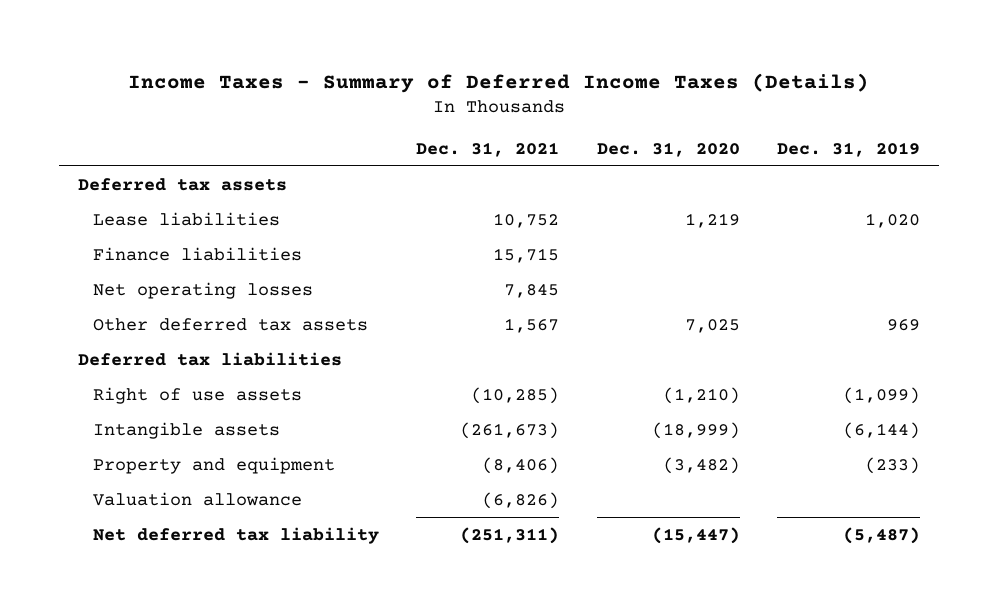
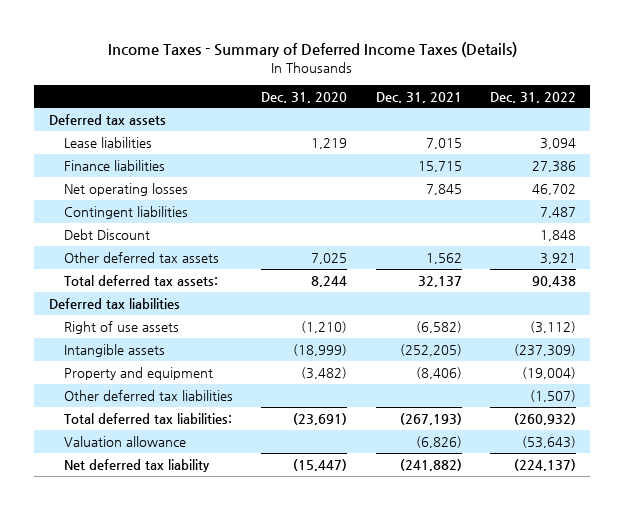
[776,141,920,157] Dec. 31, 2019 -> none
none -> [490,91,577,103] Dec. 31, 2022
[493,212,560,228] 10,752 -> [425,137,462,149] 7,015
none -> [63,205,188,219] Contingent liabilities
none -> [63,228,150,240] Debt Discount
[504,317,560,333] 1,567 -> [425,252,462,264] 1,562
none -> [63,274,218,286] Total deferred tax assets:
[471,386,560,404] (10,285) -> [415,320,462,333] (6,582)
[460,421,560,439] (261,673) -> [399,343,462,356] (252,205)
none -> [63,389,233,401] Other deferred tax liabilities
none -> [63,412,232,424] Total deferred tax liabilities:
[460,526,560,544] (251,311) -> [399,458,462,471] (241,882)

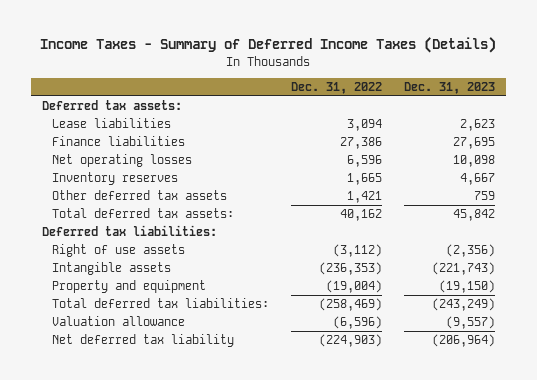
[261,91,348,103] Dec. 31, 2020 -> none
[375,91,462,103] Dec. 31, 2021 -> none
none -> [403,82,495,95] Dec. 31, 2023
[48,113,166,125] Deferred tax assets -> [41,100,182,111] Deferred tax assets:
[63,205,188,219] Contingent liabilities -> none
[63,228,150,240] Debt Discount -> none
[532,183,577,195] 46,702 -> [346,155,382,168] 6,596
none -> [51,172,178,186] Inventory reserves
[540,252,577,264] 3,921 -> [346,191,382,204] 1,421
[532,275,577,287] 90,438 -> [339,209,382,222] 40,162
[48,297,180,309] Deferred tax liabilities -> [41,225,217,237] Deferred tax liabilities:
[514,343,577,356] (237,309) -> [318,262,382,276] (236,353)
[63,389,233,401] Other deferred tax liabilities -> none
[514,412,577,425] (260,932) -> [318,298,382,312] (258,469)
[522,435,577,448] (53,643) -> [332,316,382,330] (6,596)
[514,458,577,471] (224,137) -> [318,334,382,348] (224,903)

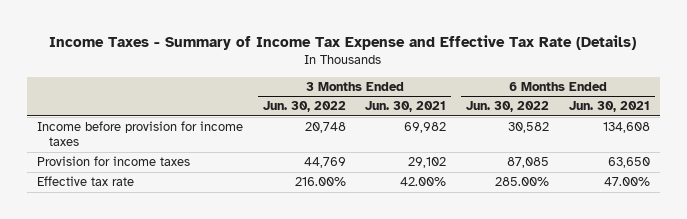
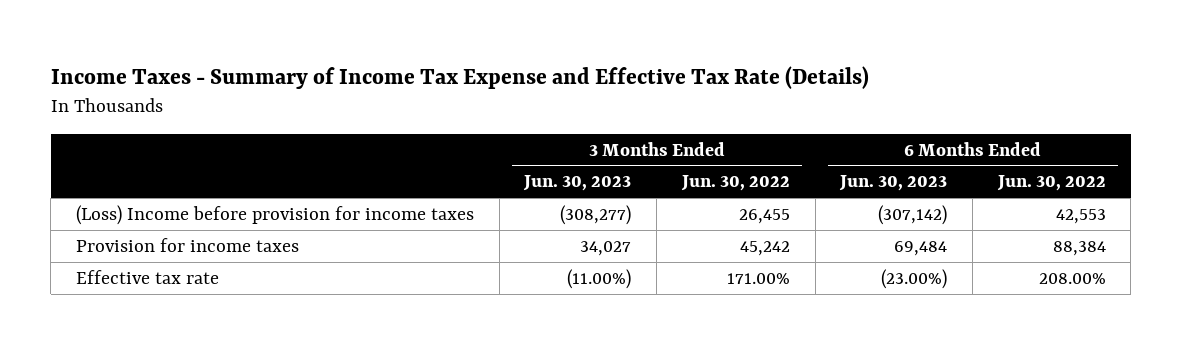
[365,101,447,113] Jun. 30, 2021 -> none
[569,101,651,113] Jun. 30, 2021 -> none
none -> [523,175,632,192] Jun. 30, 2023
none -> [839,175,948,192] Jun. 30, 2023
[36,121,243,147] Income before provision for income taxes -> [76,204,475,225] (Loss) Income before provision for income taxes
[304,122,346,134] 20,748 -> [738,208,790,224] 26,455
[508,122,550,134] 30,582 -> [1055,208,1106,224] 42,553
[303,157,346,169] 44,769 -> [739,240,790,256] 45,242
[507,157,550,169] 87,085 -> [1052,240,1106,256] 88,384
[294,177,346,187] 216.00% -> [726,272,790,284] 171.00%
[495,177,550,187] 285.00% -> [1038,272,1106,284] 208.00%

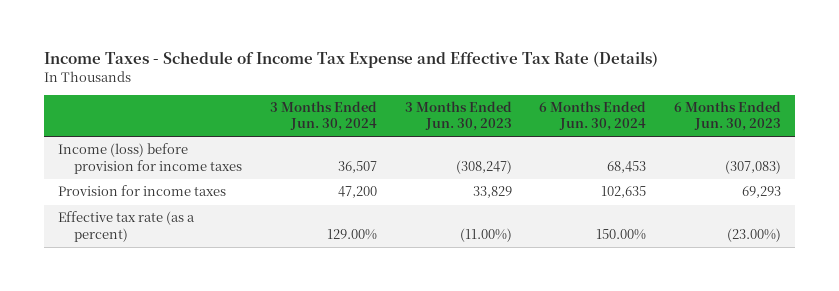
[50,65,869,89] Income Taxes - Summary of Income Tax Expense and Effective Tax Rate (Details) -> [44,51,659,69] Income Taxes - Schedule of Income Tax Expense and Effective Tax Rate (Details)
[680,175,790,192] Jun. 30, 2022 -> none
[996,175,1106,192] Jun. 30, 2022 -> none
none -> [269,101,377,132] 3 Months Ended Jun. 30, 2024
none -> [539,101,647,132] 6 Months Ended Jun. 30, 2024
[76,204,475,225] (Loss) Income before provision for income taxes -> [57,143,243,174] Income (loss) before provision for income taxes
[560,204,632,225] (308,277) -> [455,159,512,174] (308,247)
[878,204,948,225] (307,142) -> [724,159,781,174] (307,083)
[580,240,632,256] 34,027 -> [472,186,512,199] 33,829
[894,240,948,256] 69,484 -> [741,186,781,199] 69,293
[76,269,220,284] Effective tax rate -> [57,211,195,242] Effective tax rate (as a percent)

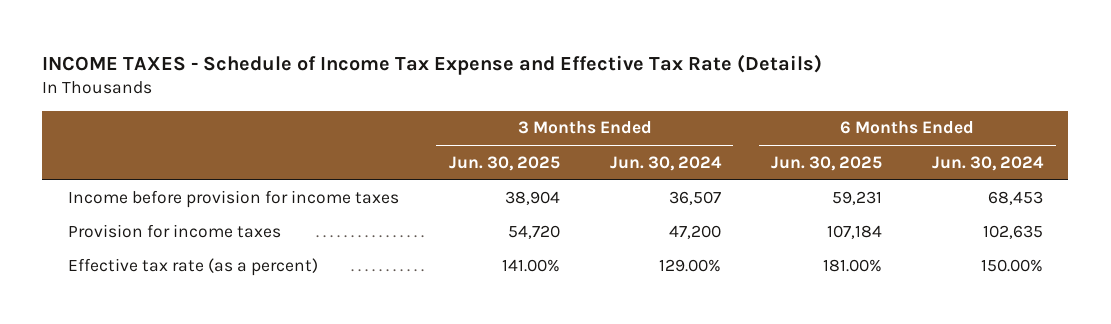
[44,51,659,69] Income Taxes - Schedule of Income Tax Expense and Effective Tax Rate (Details) -> [42,53,823,75] INCOME TAXES - Schedule of Income Tax Expense and Effective Tax Rate (Details)
[404,101,512,132] 3 Months Ended Jun. 30, 2023 -> none
[673,101,781,132] 6 Months Ended Jun. 30, 2023 -> none
none -> [448,155,560,171] Jun. 30, 2025
none -> [771,155,883,171] Jun. 30, 2025
[57,143,243,174] Income (loss) before provision for income taxes -> [67,189,399,208] Income before provision for income taxes

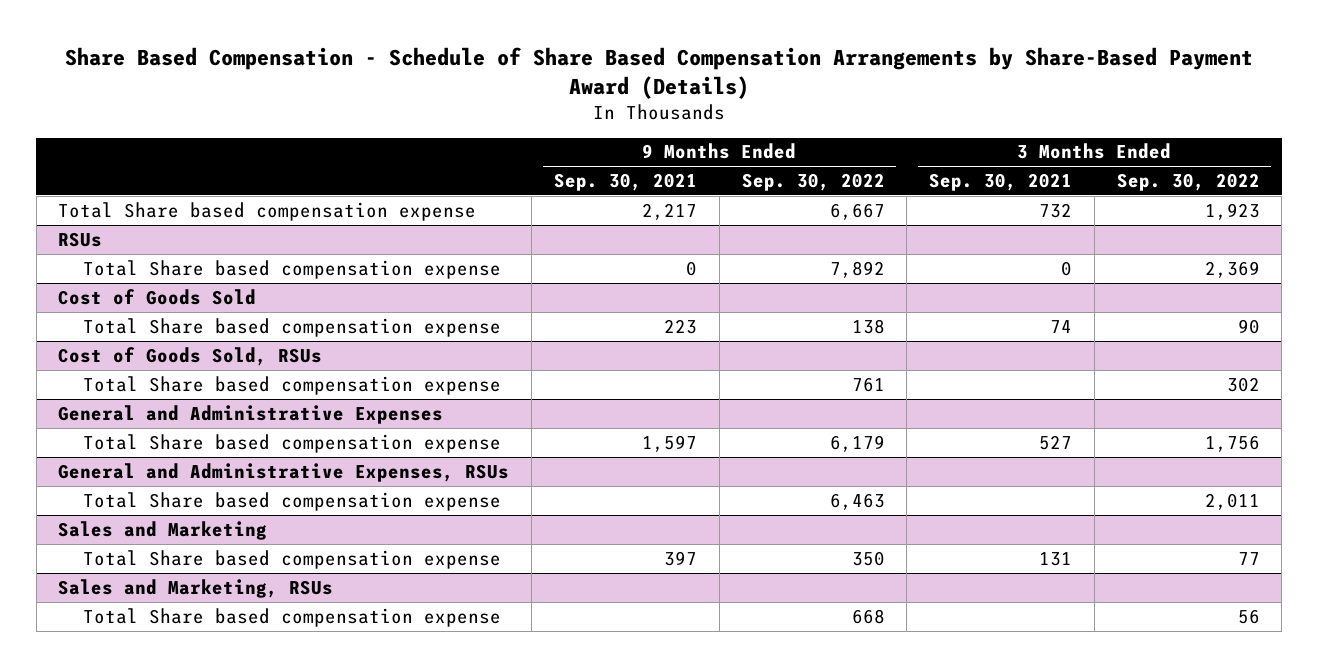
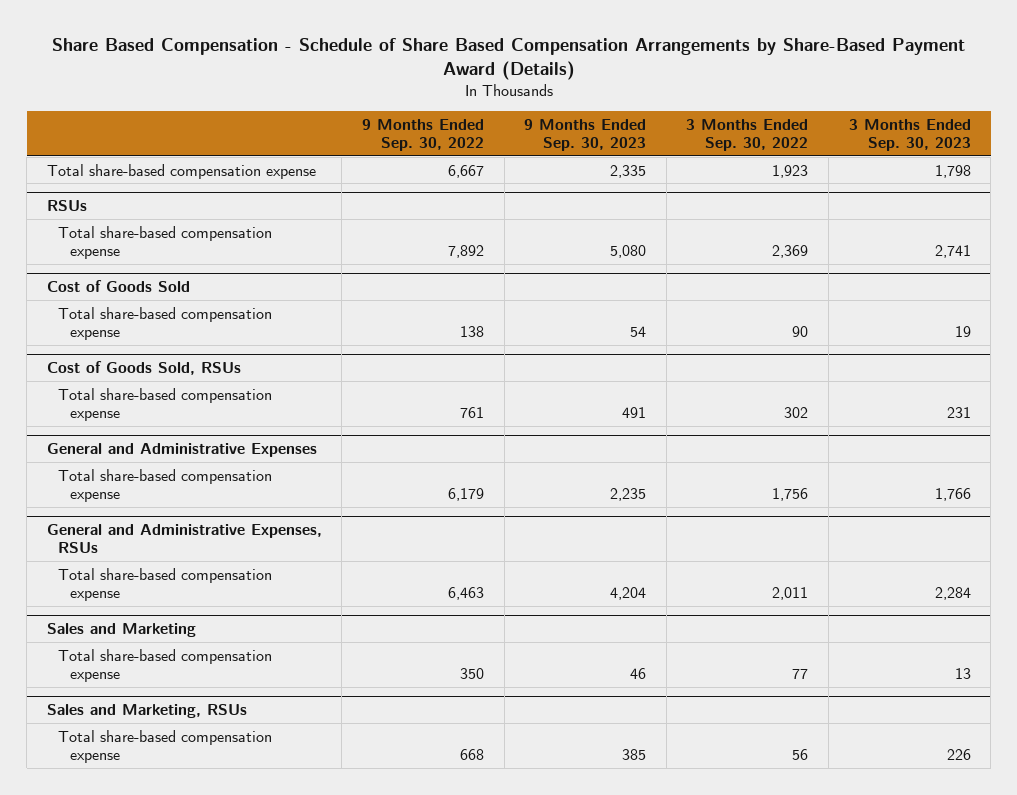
[553,172,697,191] Sep. 30, 2021 -> none
[929,172,1073,191] Sep. 30, 2021 -> none
none -> [524,118,647,152] 9 Months Ended Sep. 30, 2023
none -> [848,118,971,152] 3 Months Ended Sep. 30, 2023
[58,201,477,221] Total Share based compensation expense -> [46,163,316,179] Total share-based compensation expense
[83,259,502,279] Total Share based compensation expense -> [58,225,273,260] Total share-based compensation expense
[83,317,502,337] Total Share based compensation expense -> [58,306,273,341] Total share-based compensation expense
[83,375,502,395] Total Share based compensation expense -> [58,387,273,422] Total share-based compensation expense
[83,433,502,453] Total Share based compensation expense -> [58,468,273,503] Total share-based compensation expense
[83,491,502,511] Total Share based compensation expense -> [58,567,273,602] Total share-based compensation expense
[83,549,502,569] Total Share based compensation expense -> [58,648,273,683] Total share-based compensation expense
[83,607,502,627] Total Share based compensation expense -> [58,729,273,764] Total share-based compensation expense

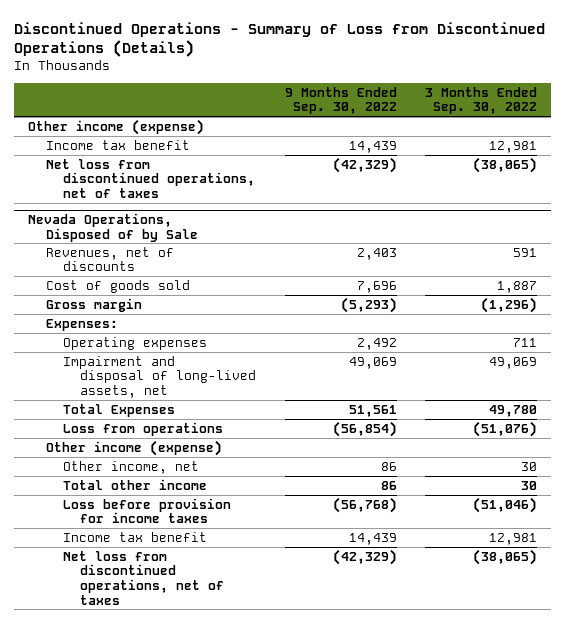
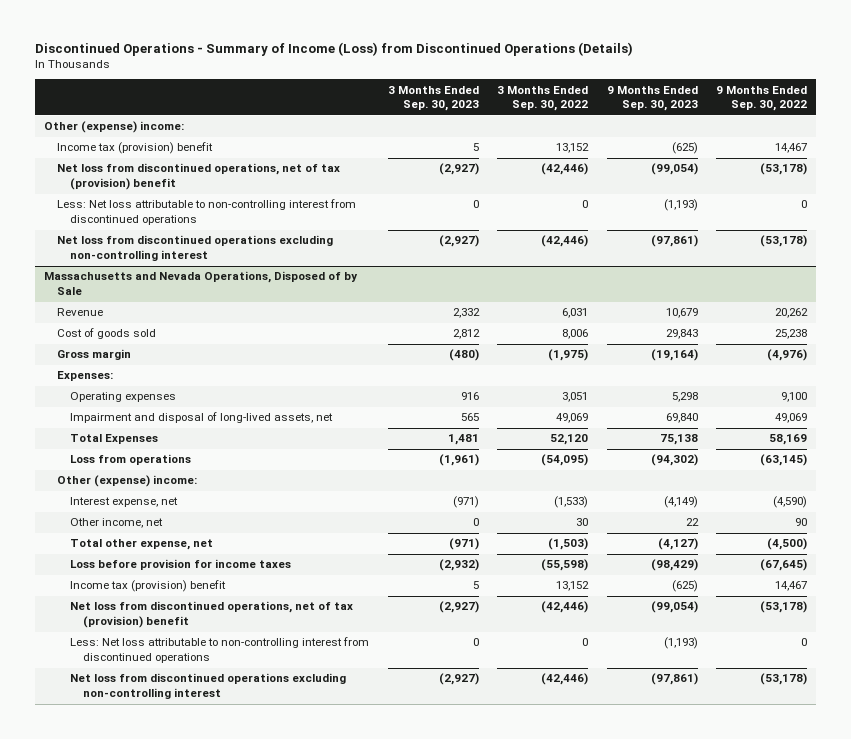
[13,21,545,58] Discontinued Operations - Summary of Loss from Discontinued Operations (Details) -> [35,41,634,56] Discontinued Operations - Summary of Income (Loss) from Discontinued Operations (Details)
none -> [387,85,479,112] 3 Months Ended Sep. 30, 2023
none -> [606,85,698,112] 9 Months Ended Sep. 30, 2023
[45,246,174,272] Revenues, net of discounts -> none
[28,118,205,135] Other income (expense) -> [44,121,185,134] Other (expense) income:
[45,139,190,150] Income tax benefit -> [57,142,214,155] Income tax (provision) benefit
[348,140,397,153] 14,439 -> [774,143,807,154] 14,467
[489,140,538,153] 12,981 -> [556,143,590,154] 13,152
[45,158,256,198] Net loss from discontinued operations, net of taxes -> [57,163,341,191] Net loss from discontinued operations, net of tax (provision) benefit
[332,156,397,173] (42,329) -> [759,163,807,176] (53,178)
[473,156,538,173] (38,065) -> [541,163,589,176] (42,446)
none -> [57,199,357,226] Less: Net loss attributable to non-controlling interest from discontinued operations
none -> [57,235,334,262] Net loss from discontinued operations excluding non-controlling interest
[28,213,198,242] Nevada Operations, Disposed of by Sale -> [44,271,359,296] Massachusetts and Nevada Operations, Disposed of by Sale
none -> [57,308,104,317] Revenue
[356,280,397,293] 7,696 -> [774,329,807,340] 25,238
[497,280,538,293] 1,887 -> [562,329,589,340] 8,006
[340,296,397,313] (5,293) -> [766,349,807,362] (4,976)
[481,296,538,313] (1,296) -> [548,349,589,362] (1,975)
[356,337,397,350] 2,492 -> [780,392,807,403] 9,100
[513,337,538,347] 711 -> [562,392,589,403] 3,051
[63,478,208,490] Total other income -> none
[348,404,397,417] 51,561 -> [768,434,807,446] 58,169
[489,404,538,417] 49,780 -> [550,434,589,446] 52,120
[332,420,397,437] (56,854) -> [759,454,807,467] (63,145)
[473,420,538,437] (51,076) -> [541,454,589,467] (54,095)
[45,439,222,456] Other income (expense) -> [57,475,198,488] Other (expense) income:
none -> [70,497,179,508] Interest expense, net
[380,461,397,471] 86 -> [794,518,807,527] 90
none -> [70,539,214,551] Total other expense, net
[332,496,397,513] (56,768) -> [759,559,807,572] (67,645)
[473,496,538,513] (51,046) -> [541,559,589,572] (55,598)
[63,531,208,542] Income tax benefit -> [70,580,227,593] Income tax (provision) benefit
[348,532,397,545] 14,439 -> [774,581,807,592] 14,467
[489,532,538,545] 12,981 -> [556,581,590,592] 13,152
[63,550,225,605] Net loss from discontinued operations, net of taxes -> [70,601,354,629] Net loss from discontinued operations, net of tax (provision) benefit
[332,548,397,565] (42,329) -> [759,601,807,614] (53,178)
[473,548,538,565] (38,065) -> [541,601,589,614] (42,446)
none -> [70,637,370,664] Less: Net loss attributable to non-controlling interest from discontinued operations
none -> [70,673,347,700] Net loss from discontinued operations excluding non-controlling interest

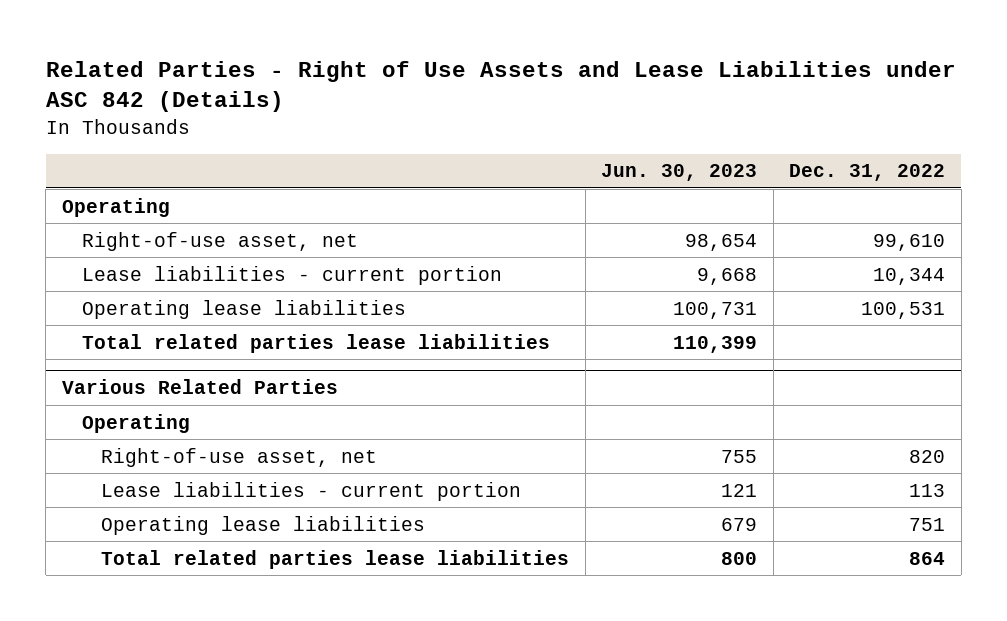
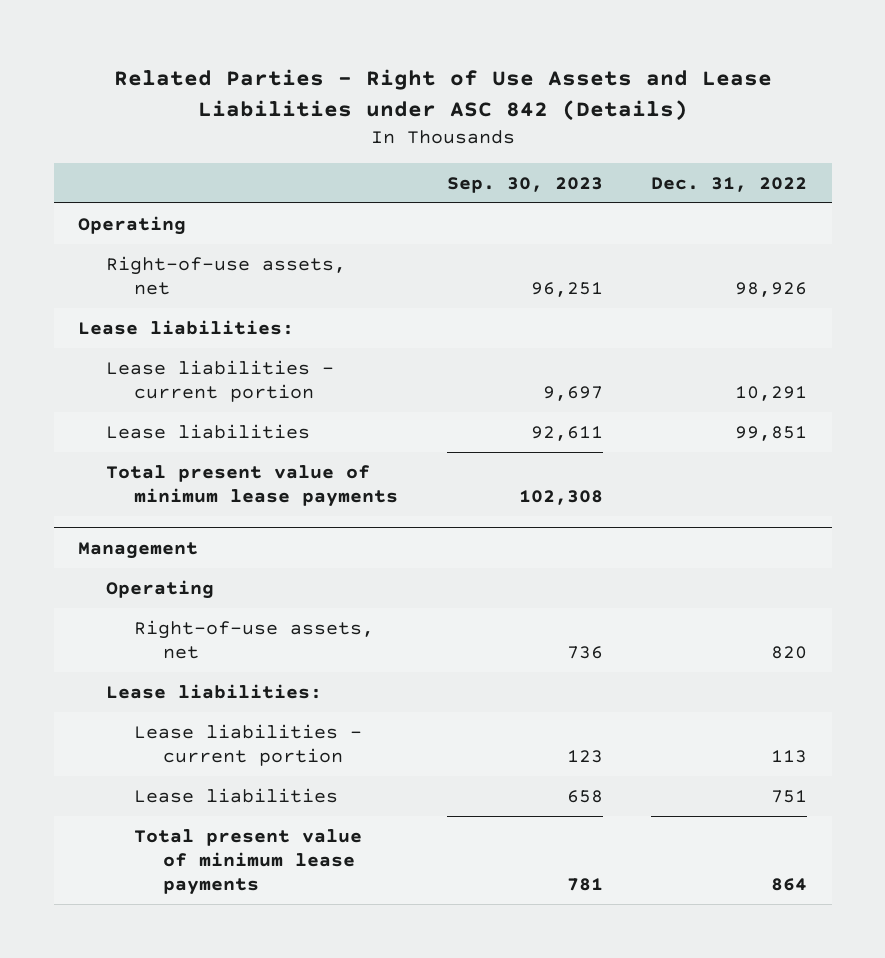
[601,164,758,182] Jun. 30, 2023 -> none
none -> [446,176,603,193] Sep. 30, 2023
[61,379,338,395] Various Related Parties -> none
[81,231,358,251] Right-of-use asset, net -> [106,255,347,295] Right-of-use assets, net
[873,233,946,251] 99,610 -> [735,281,808,297] 98,926
none -> [78,319,295,335] Lease liabilities:
[873,267,946,285] 10,344 -> [735,385,808,401] 10,291
[81,299,406,319] Operating lease liabilities -> [106,423,311,439] Lease liabilities
[861,301,946,319] 100,531 -> [735,425,808,441] 99,851
[81,333,550,353] Total related parties lease liabilities -> [106,464,399,507] Total present value of minimum lease payments
none -> [78,541,199,559] Management
[101,447,378,467] Right-of-use asset, net -> [134,619,375,659] Right-of-use assets, net
none -> [106,683,323,699] Lease liabilities:
[101,515,426,535] Operating lease liabilities -> [134,787,339,803] Lease liabilities
[101,549,570,569] Total related parties lease liabilities -> [134,828,363,895] Total present value of minimum lease payments

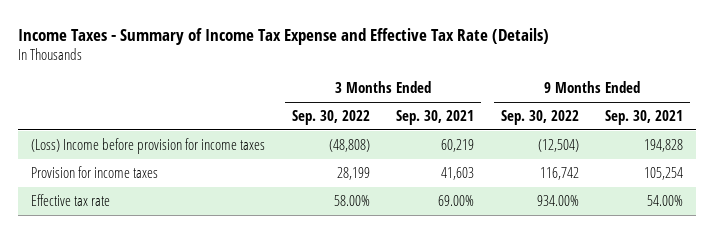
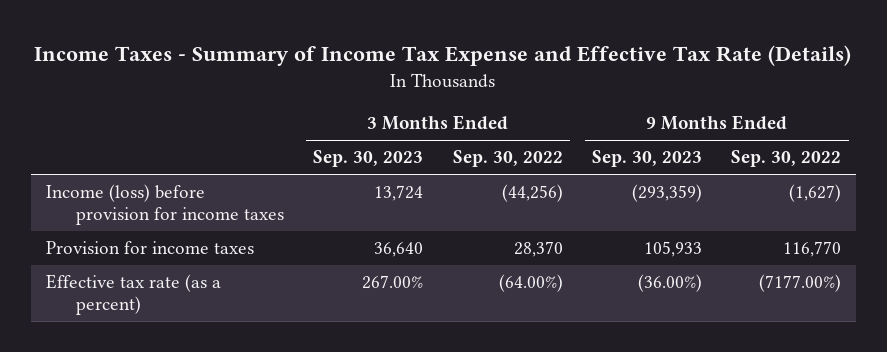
[396,110,475,126] Sep. 30, 2021 -> none
[604,110,683,126] Sep. 30, 2021 -> none
none -> [313,150,424,168] Sep. 30, 2023
none -> [592,150,703,168] Sep. 30, 2023
[31,138,266,155] (Loss) Income before provision for income taxes -> [45,184,285,226] Income (loss) before provision for income taxes
[328,139,370,153] (48,808) -> [501,184,563,203] (44,256)
[537,139,579,153] (12,504) -> [789,184,842,203] (1,627)
[336,167,370,181] 28,199 -> [513,241,563,258] 28,370
[539,167,579,181] 116,742 -> [783,241,842,258] 116,770
[31,194,111,207] Effective tax rate -> [45,274,221,316] Effective tax rate (as a percent)
[333,195,370,207] 58.00% -> [498,274,563,293] (64.00%)
[536,195,579,207] 934.00% -> [759,274,842,293] (7177.00%)

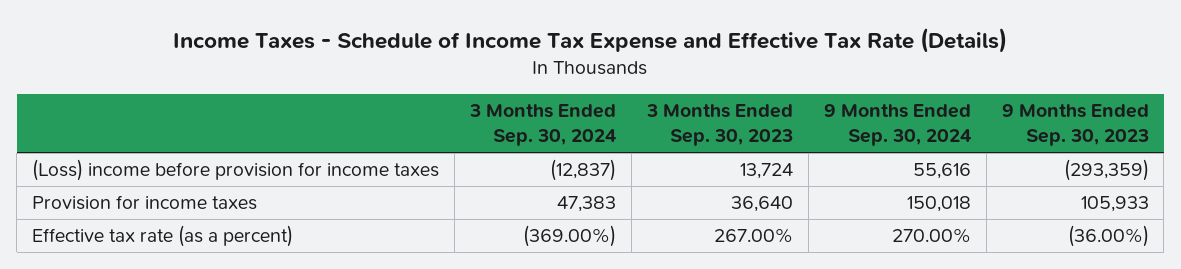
[34,44,852,66] Income Taxes - Summary of Income Tax Expense and Effective Tax Rate (Details) -> [173,27,1008,53] Income Taxes - Schedule of Income Tax Expense and Effective Tax Rate (Details)
[452,150,563,168] Sep. 30, 2022 -> none
[731,150,842,168] Sep. 30, 2022 -> none
none -> [469,104,618,147] 3 Months Ended Sep. 30, 2024
none -> [823,104,972,147] 9 Months Ended Sep. 30, 2024
[45,184,285,226] Income (loss) before provision for income taxes -> [32,159,440,182] (Loss) income before provision for income taxes

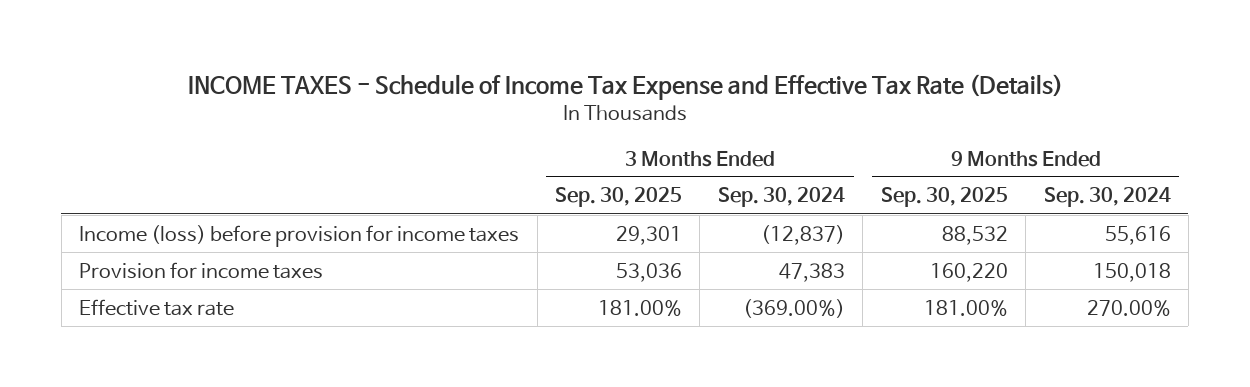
[173,27,1008,53] Income Taxes - Schedule of Income Tax Expense and Effective Tax Rate (Details) -> [187,73,1063,100] INCOME TAXES - Schedule of Income Tax Expense and Effective Tax Rate (Details)
[645,104,793,147] 3 Months Ended Sep. 30, 2023 -> none
[1001,104,1149,147] 9 Months Ended Sep. 30, 2023 -> none
none -> [554,187,682,208] Sep. 30, 2025
none -> [880,187,1008,208] Sep. 30, 2025
[32,159,440,182] (Loss) income before provision for income taxes -> [79,224,520,247] Income (loss) before provision for income taxes
[32,225,294,248] Effective tax rate (as a percent) -> [79,298,235,316] Effective tax rate

